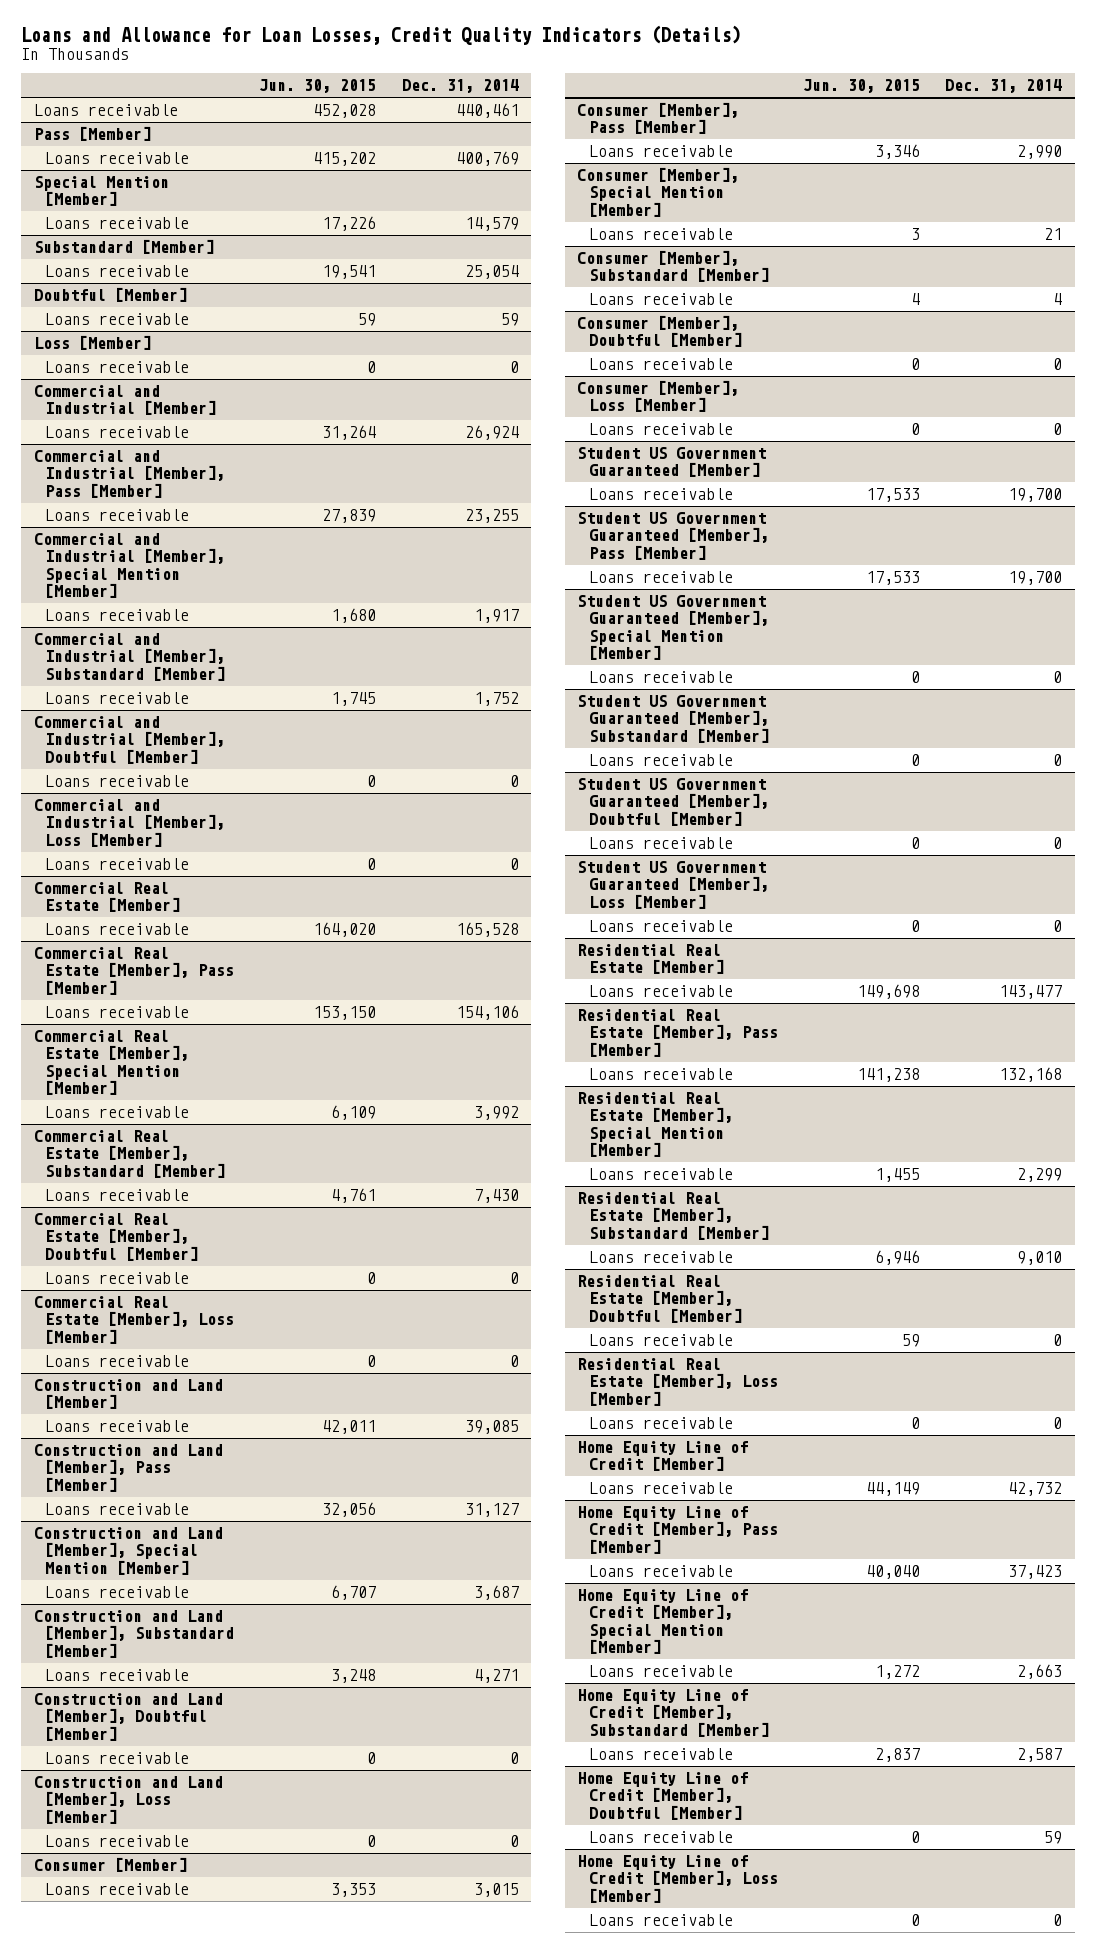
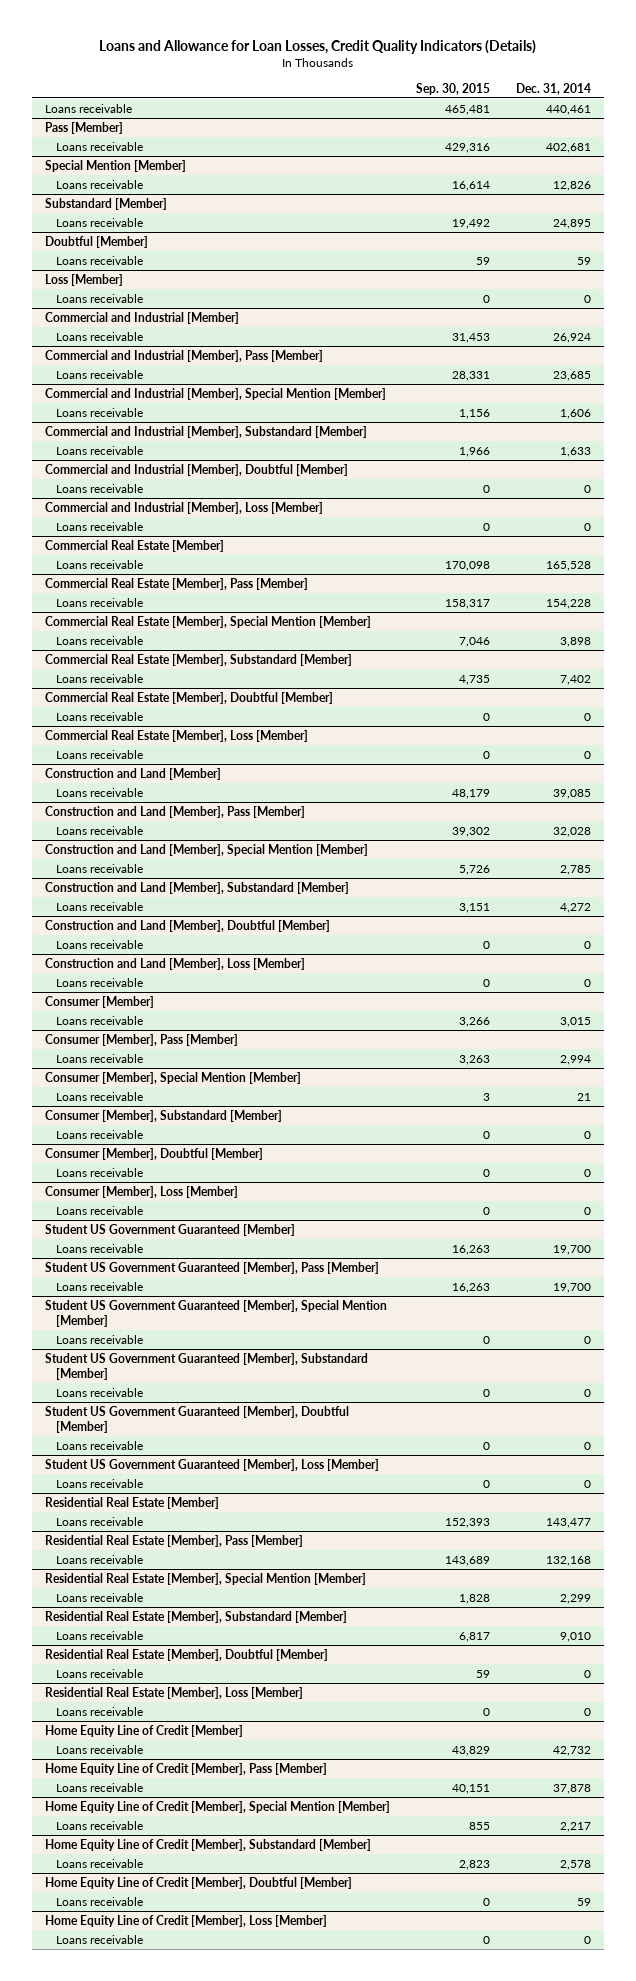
[259,79,377,94] Jun. 30, 2015 -> none
none -> [415,82,490,95] Sep. 30, 2015
[455,151,519,167] 400,769 -> [545,142,591,153] 402,681
[464,217,519,232] 14,579 -> [552,180,591,191] 12,826
[464,265,519,280] 25,054 -> [552,218,591,229] 24,895
[464,509,519,524] 23,255 -> [552,370,591,381] 23,685
[473,609,519,624] 1,917 -> [559,408,591,419] 1,606
[473,692,519,707] 1,752 -> [559,446,591,457] 1,633
[455,1005,519,1021] 154,106 -> [545,598,591,609] 154,228
[473,1106,519,1121] 3,992 -> [559,636,591,647] 3,898
[473,1189,519,1204] 7,430 -> [559,674,591,685] 7,402
[464,1503,519,1518] 31,127 -> [552,826,591,837] 32,028
[473,1585,519,1601] 3,687 -> [559,864,591,875] 2,785
[473,1669,519,1684] 4,271 -> [559,902,591,913] 4,272
[1017,145,1063,160] 2,990 -> [559,1054,591,1065] 2,994
[1053,293,1063,306] 4 -> [583,1130,591,1139] 0
[1008,1565,1063,1580] 37,423 -> [552,1783,591,1794] 37,878
[1017,1664,1063,1680] 2,663 -> [559,1821,591,1832] 2,217
[1017,1748,1063,1763] 2,587 -> [559,1859,591,1870] 2,578

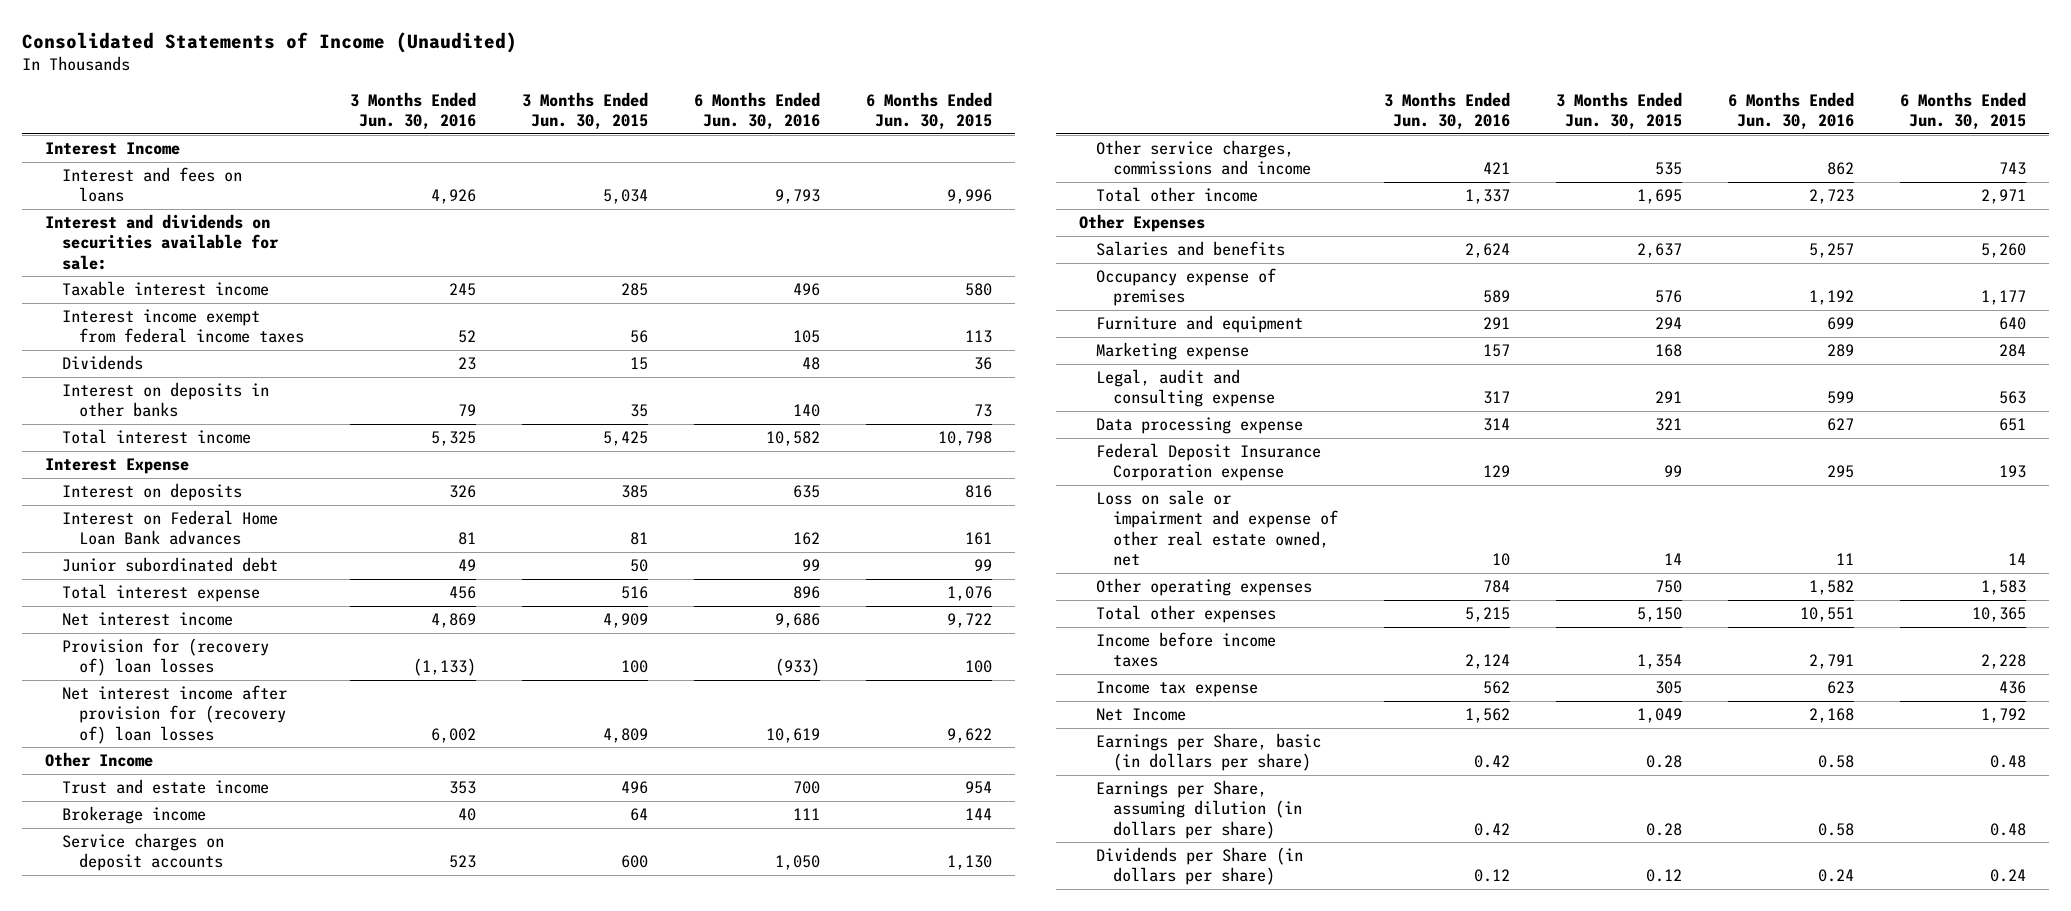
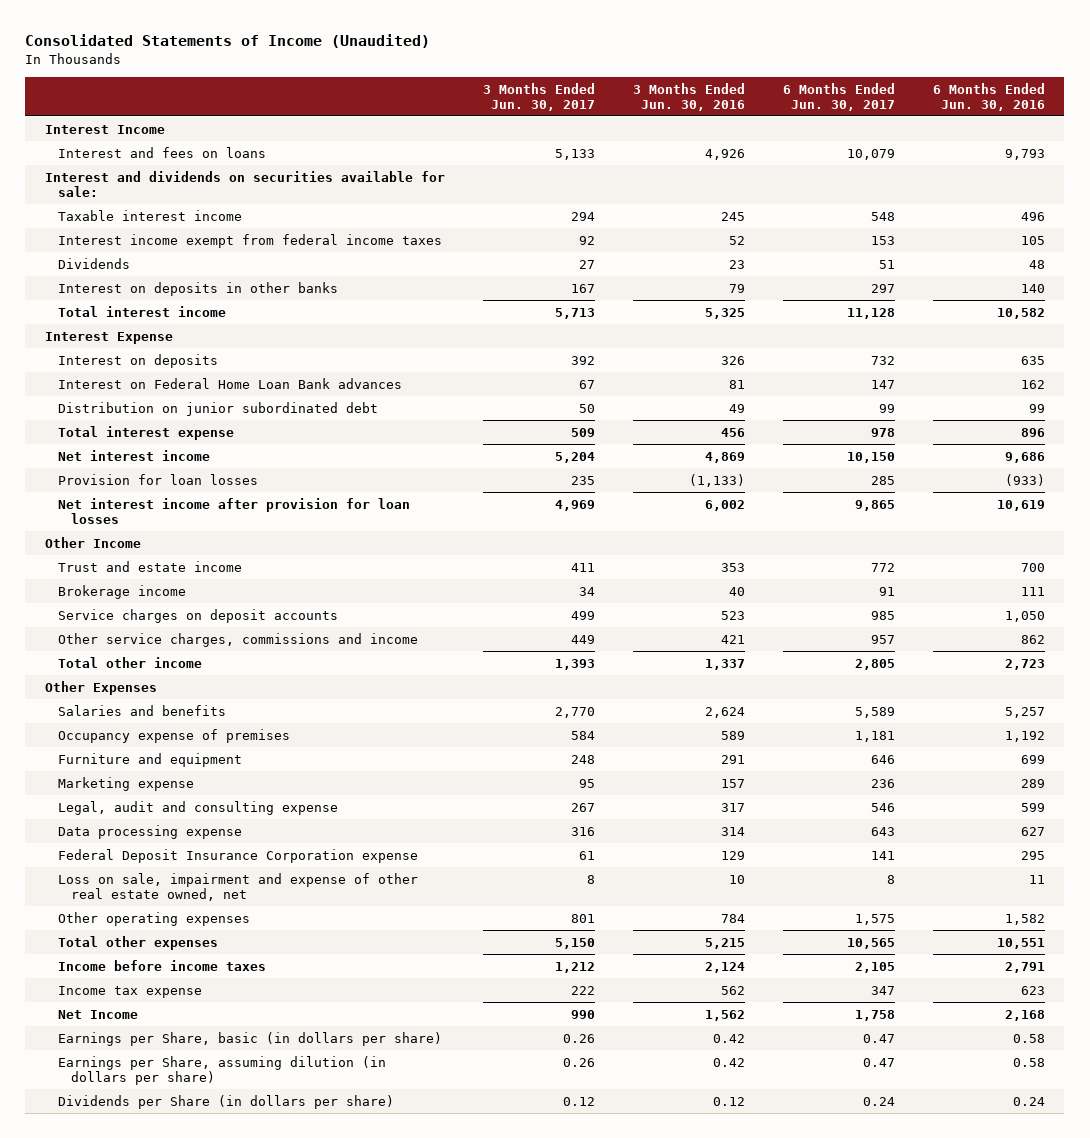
[521,91,648,131] 3 Months Ended Jun. 30, 2015 -> none
[866,91,993,131] 6 Months Ended Jun. 30, 2015 -> none
none -> [482,82,595,111] 3 Months Ended Jun. 30, 2017
none -> [783,82,896,111] 6 Months Ended Jun. 30, 2017
[62,557,279,573] Junior subordinated debt -> [57,401,378,416] Distribution on junior subordinated debt
[62,638,270,677] Provision for (recovery of) loan losses -> [57,473,258,485] Provision for loan losses
[62,685,288,744] Net interest income after provision for (recovery of) loan losses -> [57,497,410,524] Net interest income after provision for loan losses
[1095,490,1338,567] Loss on sale or impairment and expense of other real estate owned, net -> [57,872,418,901] Loss on sale, impairment and expense of other real estate owned, net

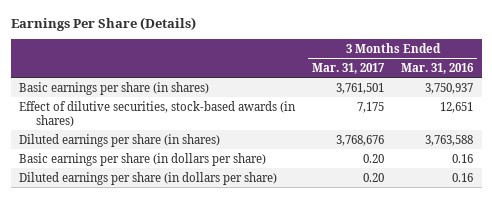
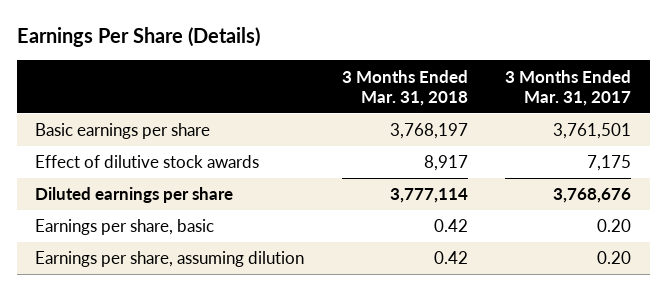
[401,62,475,74] Mar. 31, 2016 -> none
none -> [341,69,468,106] 3 Months Ended Mar. 31, 2018
[19,81,210,95] Basic earnings per share (in shares) -> [35,123,211,140] Basic earnings per share
[19,100,297,127] Effect of dilutive securities, stock-based awards (in shares) -> [35,155,260,169] Effect of dilutive stock awards
[19,133,221,147] Diluted earnings per share (in shares) -> [35,187,234,204] Diluted earnings per share
[19,152,267,166] Basic earnings per share (in dollars per share) -> [35,219,215,236] Earnings per share, basic
[19,171,278,185] Diluted earnings per share (in dollars per share) -> [35,251,305,268] Earnings per share, assuming dilution

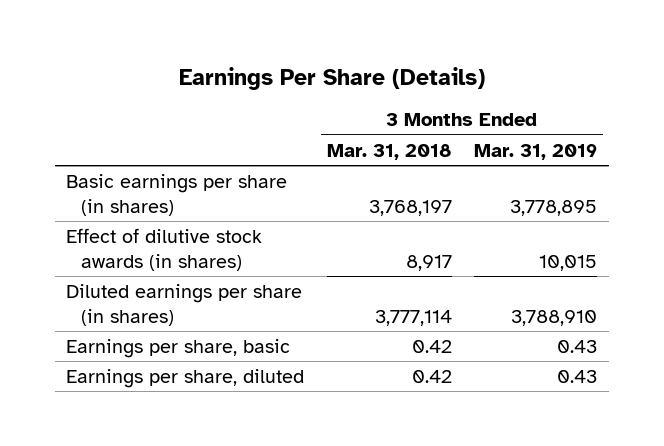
[505,69,632,106] 3 Months Ended Mar. 31, 2017 -> none
none -> [474,143,598,160] Mar. 31, 2019
[35,123,211,140] Basic earnings per share -> [66,173,288,216] Basic earnings per share (in shares)
[35,155,260,169] Effect of dilutive stock awards -> [66,227,263,271] Effect of dilutive stock awards (in shares)
[35,187,234,204] Diluted earnings per share -> [66,283,303,326] Diluted earnings per share (in shares)
[35,251,305,268] Earnings per share, assuming dilution -> [66,368,305,388] Earnings per share, diluted

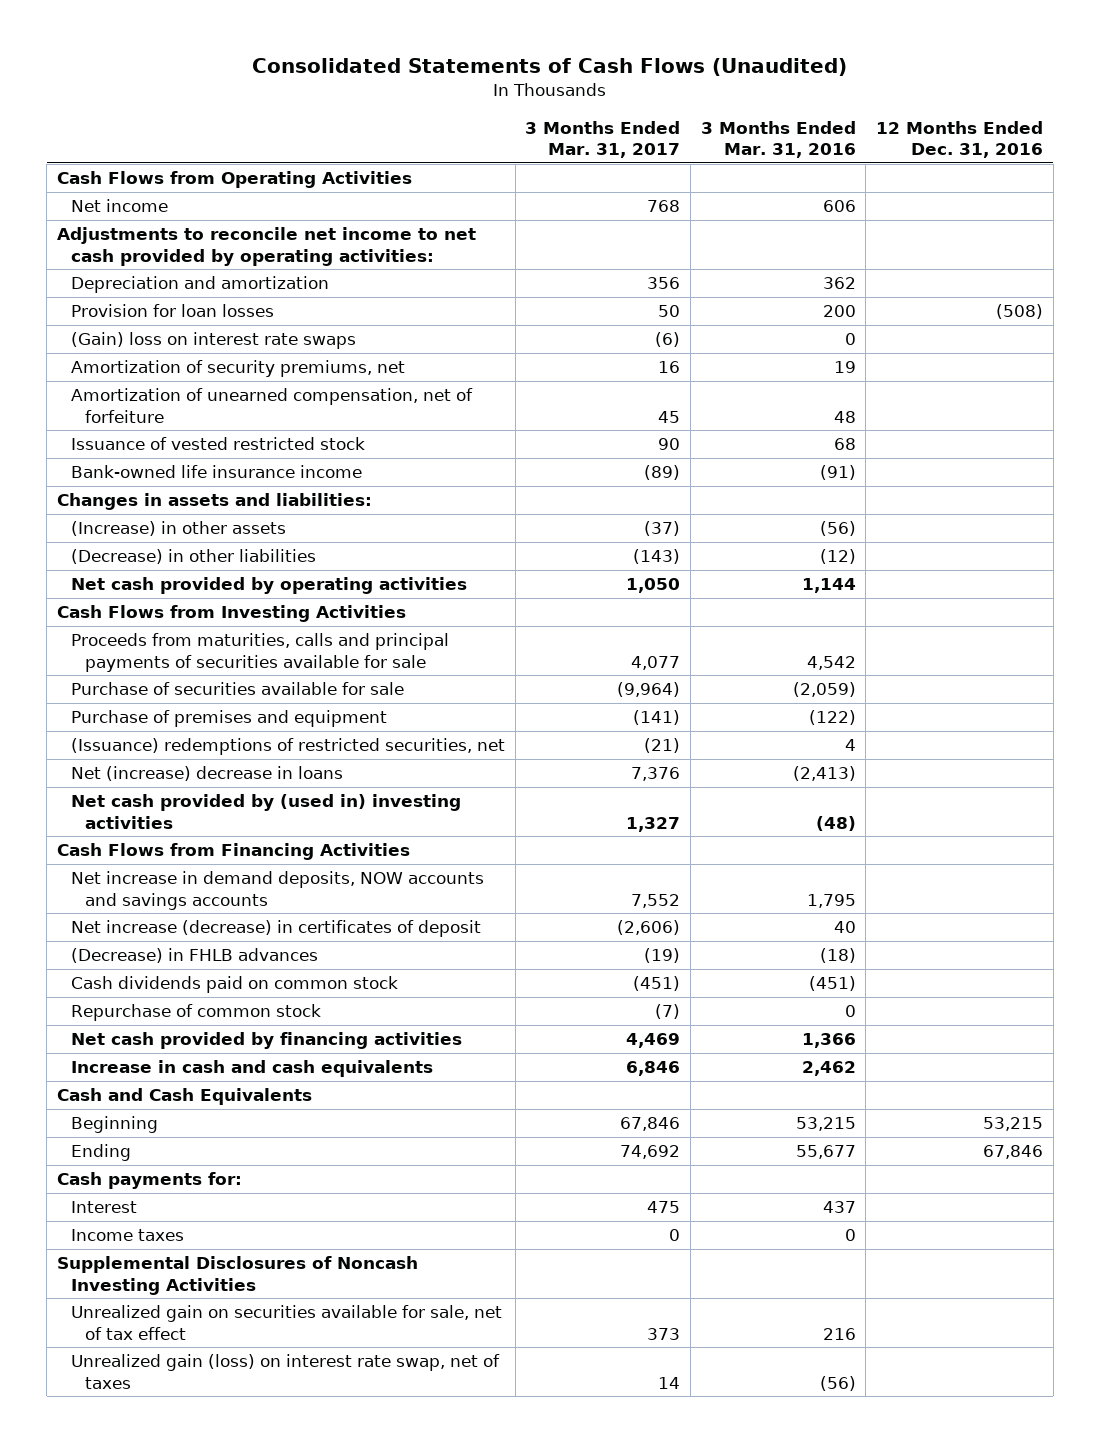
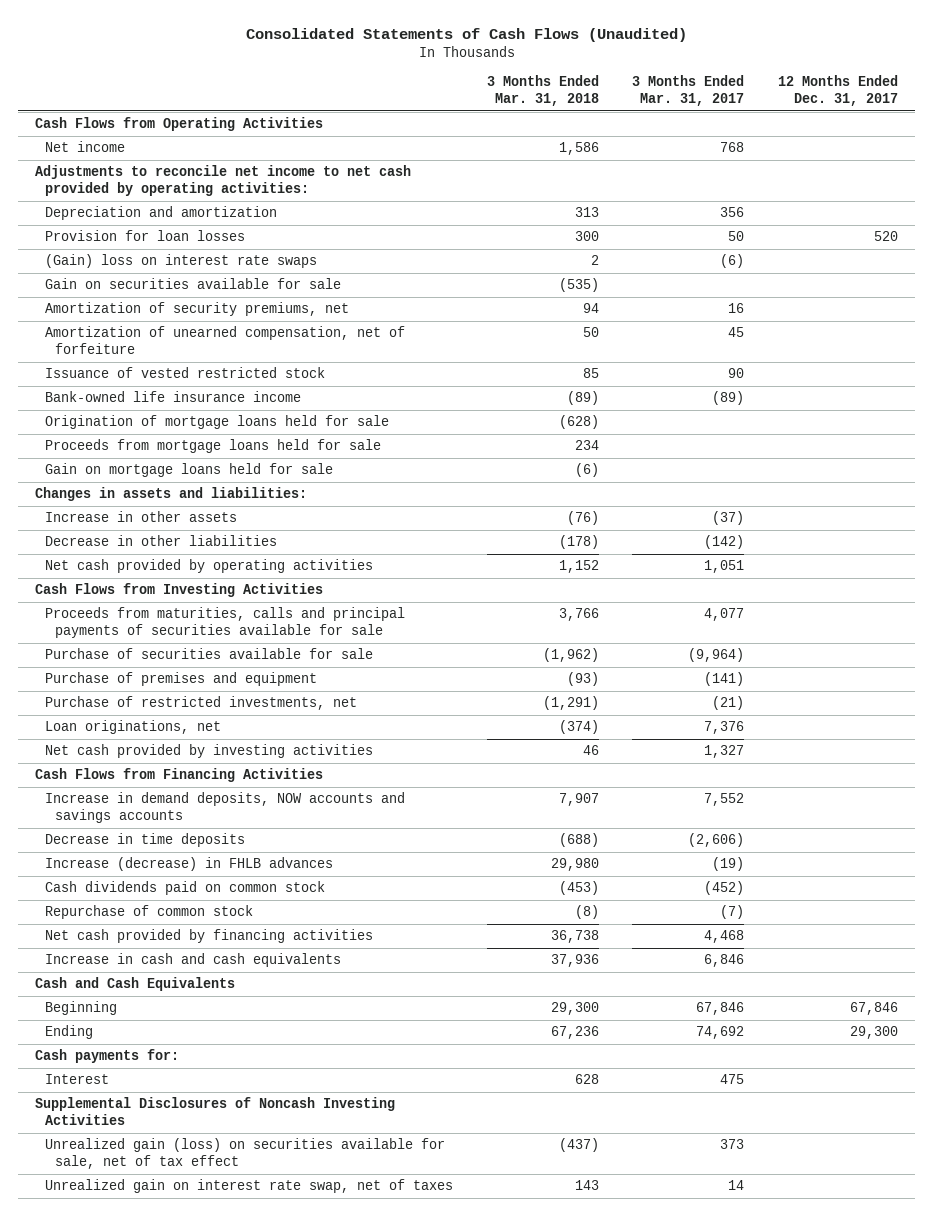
[700,120,856,159] 3 Months Ended Mar. 31, 2016 -> none
[876,120,1044,159] 12 Months Ended Dec. 31, 2016 -> none
none -> [486,75,599,107] 3 Months Ended Mar. 31, 2018
none -> [778,75,899,107] 12 Months Ended Dec. 31, 2017
none -> [44,278,341,290] Gain on securities available for sale
none -> [44,415,389,430] Origination of mortgage loans held for sale
none -> [44,439,381,454] Proceeds from mortgage loans held for sale
none -> [44,463,333,478] Gain on mortgage loans held for sale
[70,521,286,537] (Increase) in other assets -> [44,511,237,523] Increase in other assets
[70,549,316,565] (Decrease) in other liabilities -> [44,535,277,547] Decrease in other liabilities
[633,549,681,565] (143) -> [704,535,745,550] (142)
[626,578,681,594] 1,050 -> [704,560,745,574] 1,051
[70,738,505,756] (Issuance) redemptions of restricted securities, net -> none
none -> [44,696,357,711] Purchase of restricted investments, net
[70,766,343,782] Net (increase) decrease in loans -> [44,720,221,735] Loan originations, net
[70,794,461,829] Net cash provided by (used in) investing activities -> [44,744,373,759] Net cash provided by investing activities
[70,871,484,910] Net increase in demand deposits, NOW accounts and savings accounts -> [44,792,405,824] Increase in demand deposits, NOW accounts and savings accounts
[70,920,481,938] Net increase (decrease) in certificates of deposit -> [44,833,245,848] Decrease in time deposits
[70,948,318,964] (Decrease) in FHLB advances -> [44,857,333,872] Increase (decrease) in FHLB advances
[633,976,681,992] (451) -> [704,881,745,896] (452)
[626,1033,681,1049] 4,469 -> [704,930,745,944] 4,468
[70,1229,184,1242] Income taxes -> none
[70,1305,502,1340] Unrealized gain on securities available for sale, net of tax effect -> [44,1138,445,1170] Unrealized gain (loss) on securities available for sale, net of tax effect
[70,1354,500,1389] Unrealized gain (loss) on interest rate swap, net of taxes -> [44,1179,453,1194] Unrealized gain on interest rate swap, net of taxes

